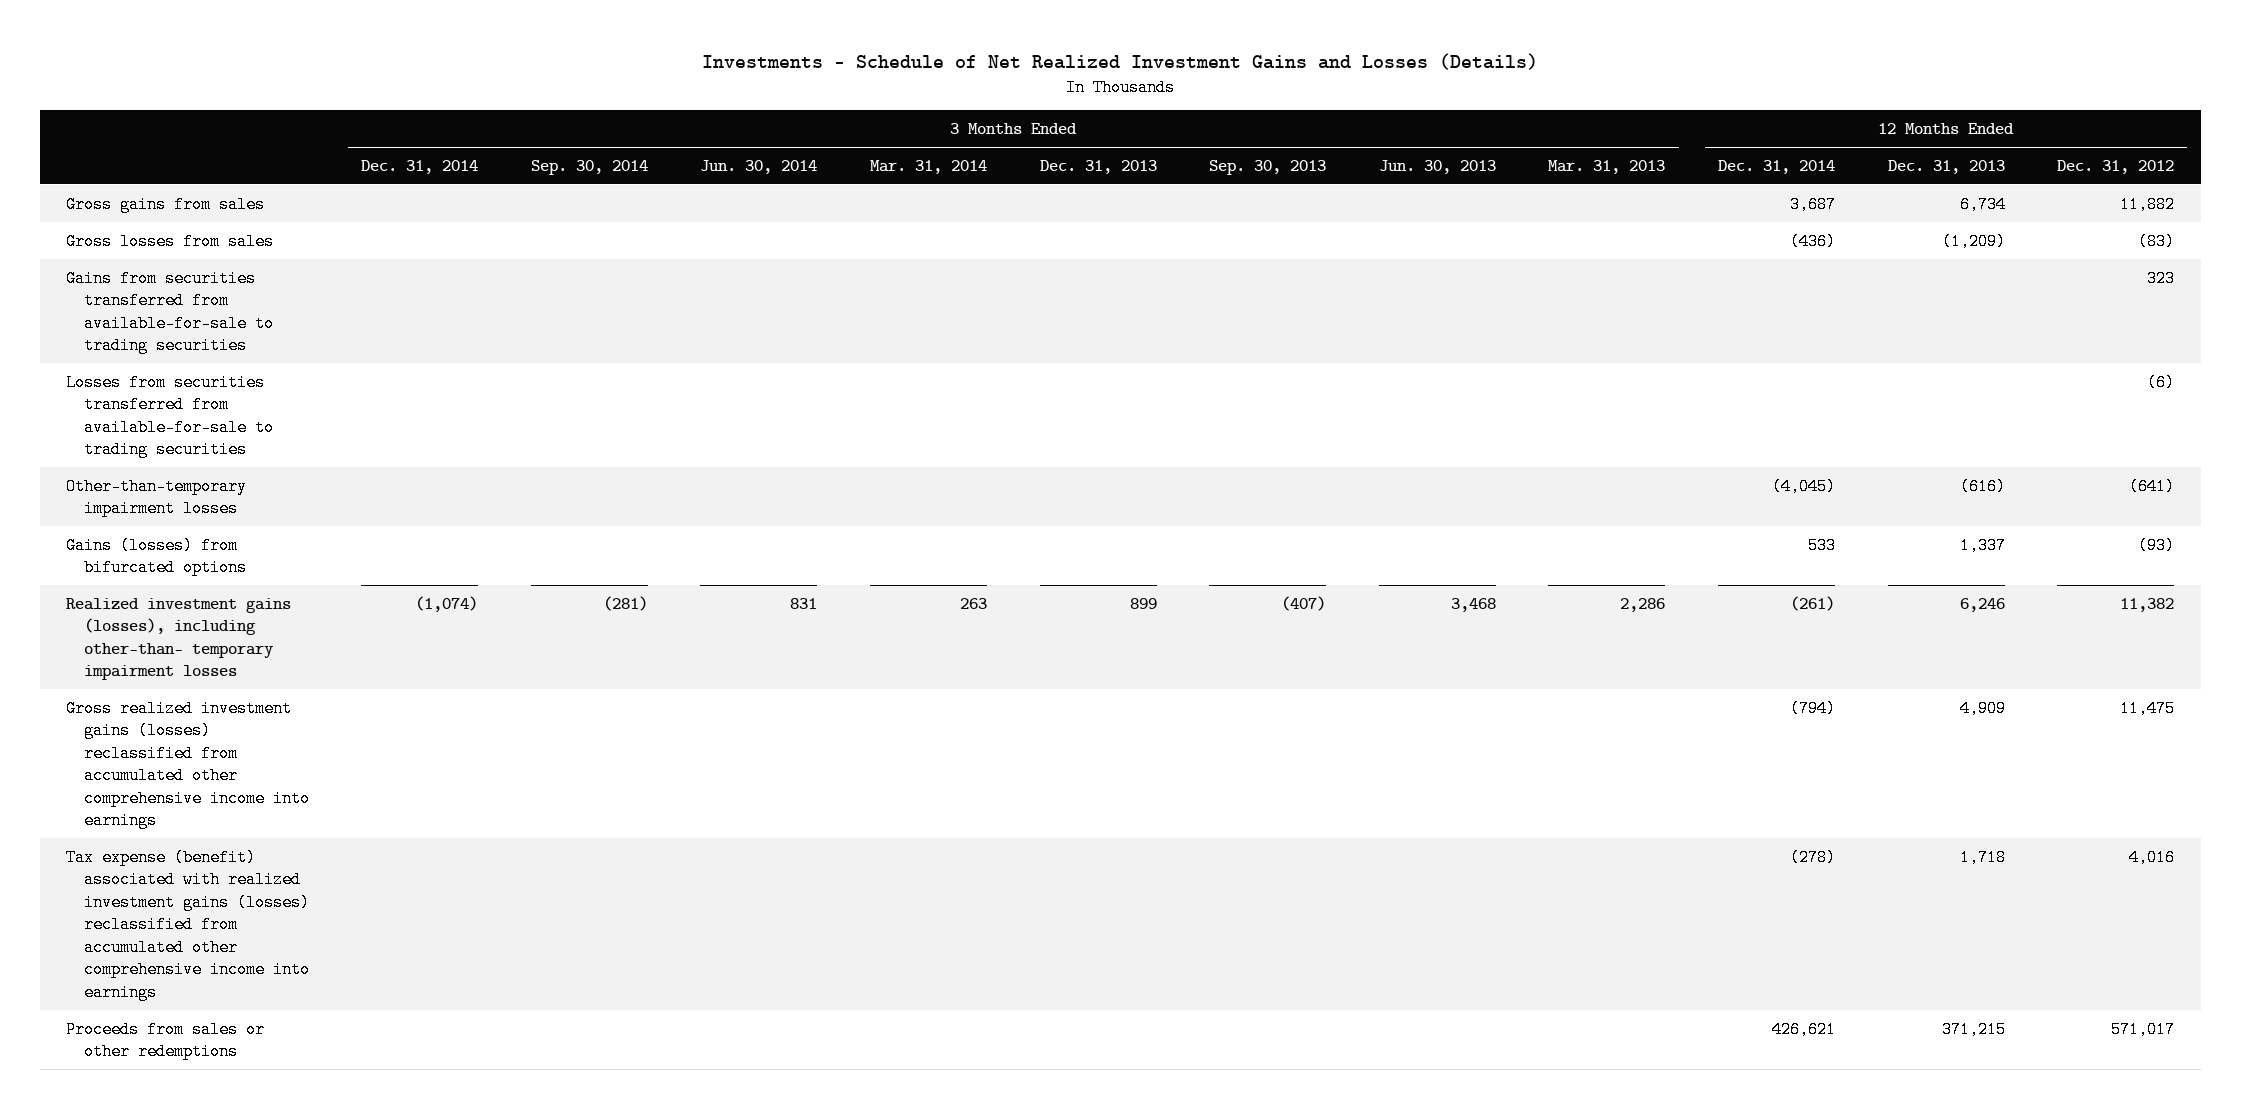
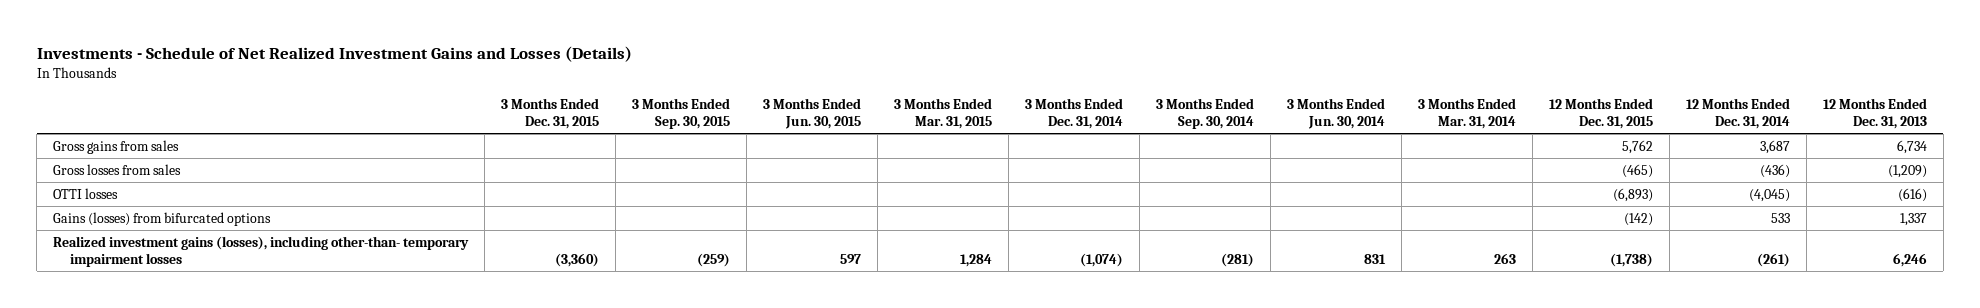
[1039,160,1157,175] Dec. 31, 2013 -> none
[1209,160,1327,176] Sep. 30, 2013 -> none
[1378,160,1496,175] Jun. 30, 2013 -> none
[1548,160,1666,175] Mar. 31, 2013 -> none
[2057,160,2175,175] Dec. 31, 2012 -> none
none -> [501,97,600,130] 3 Months Ended Dec. 31, 2015
none -> [632,97,731,130] 3 Months Ended Sep. 30, 2015
none -> [763,97,862,130] 3 Months Ended Jun. 30, 2015
none -> [894,97,993,130] 3 Months Ended Mar. 31, 2015
none -> [1548,97,1653,130] 12 Months Ended Dec. 31, 2015
[66,269,274,355] Gains from securities transferred from available-for-sale to trading securities -> none
[66,373,274,459] Losses from securities transferred from available-for-sale to trading securities -> none
[66,477,248,518] Other-than-temporary impairment losses -> [53,187,119,199] OTTI losses
[66,699,310,830] Gross realized investment gains (losses) reclassified from accumulated other comprehensive income into earnings -> none
[66,848,310,1001] Tax expense (benefit) associated with realized investment gains (losses) reclassified from accumulated other comprehensive income into earnings -> none
[66,1020,266,1061] Proceeds from sales or other redemptions -> none

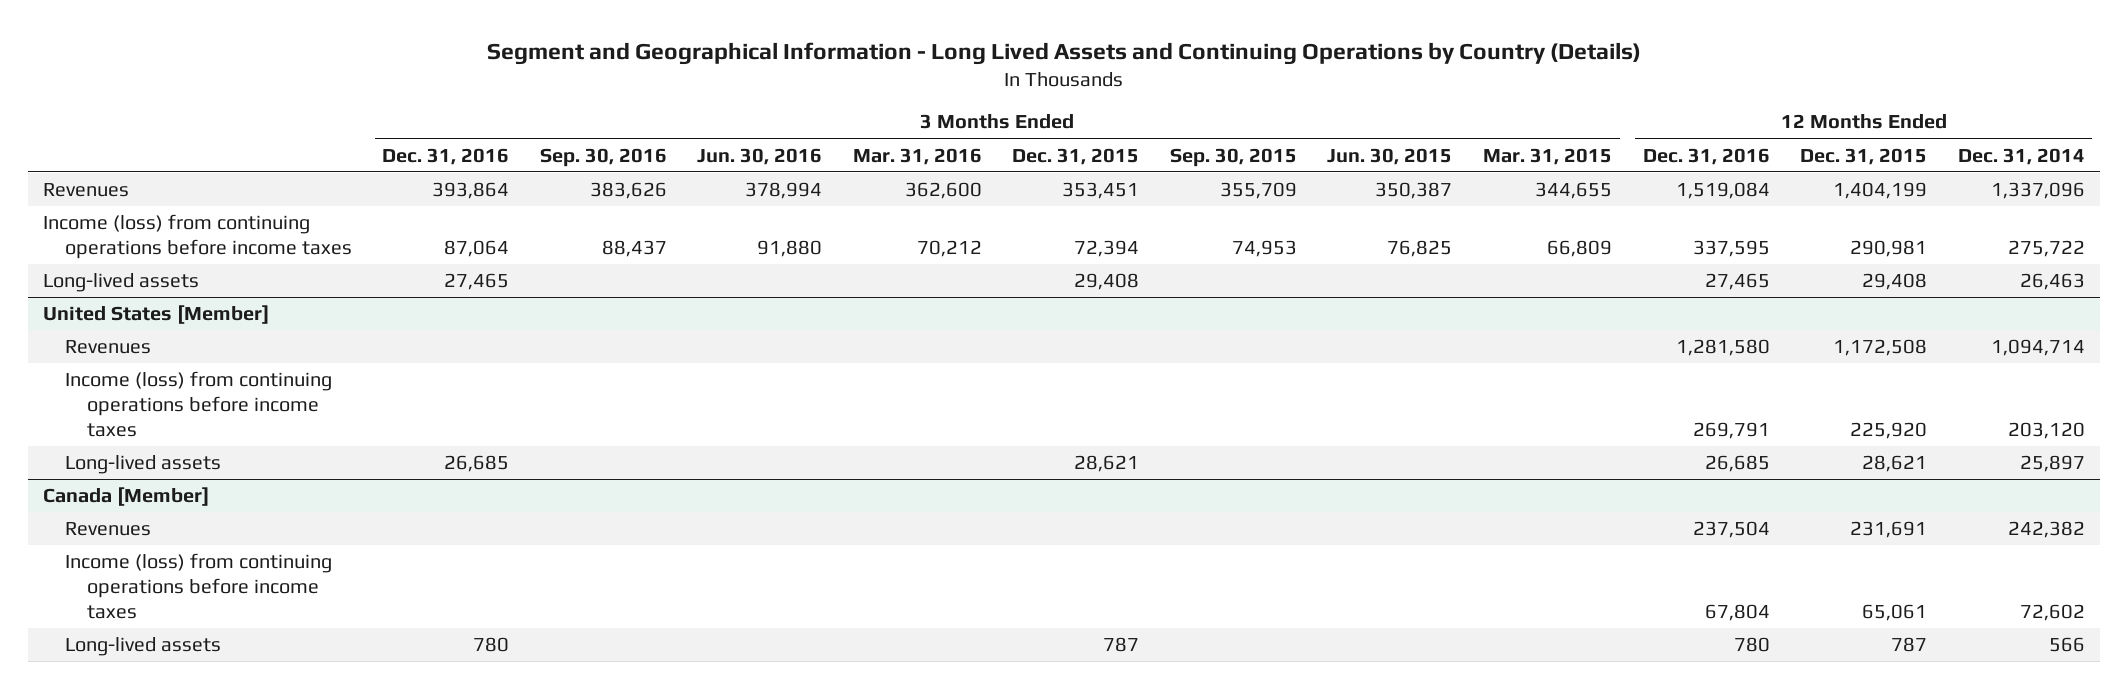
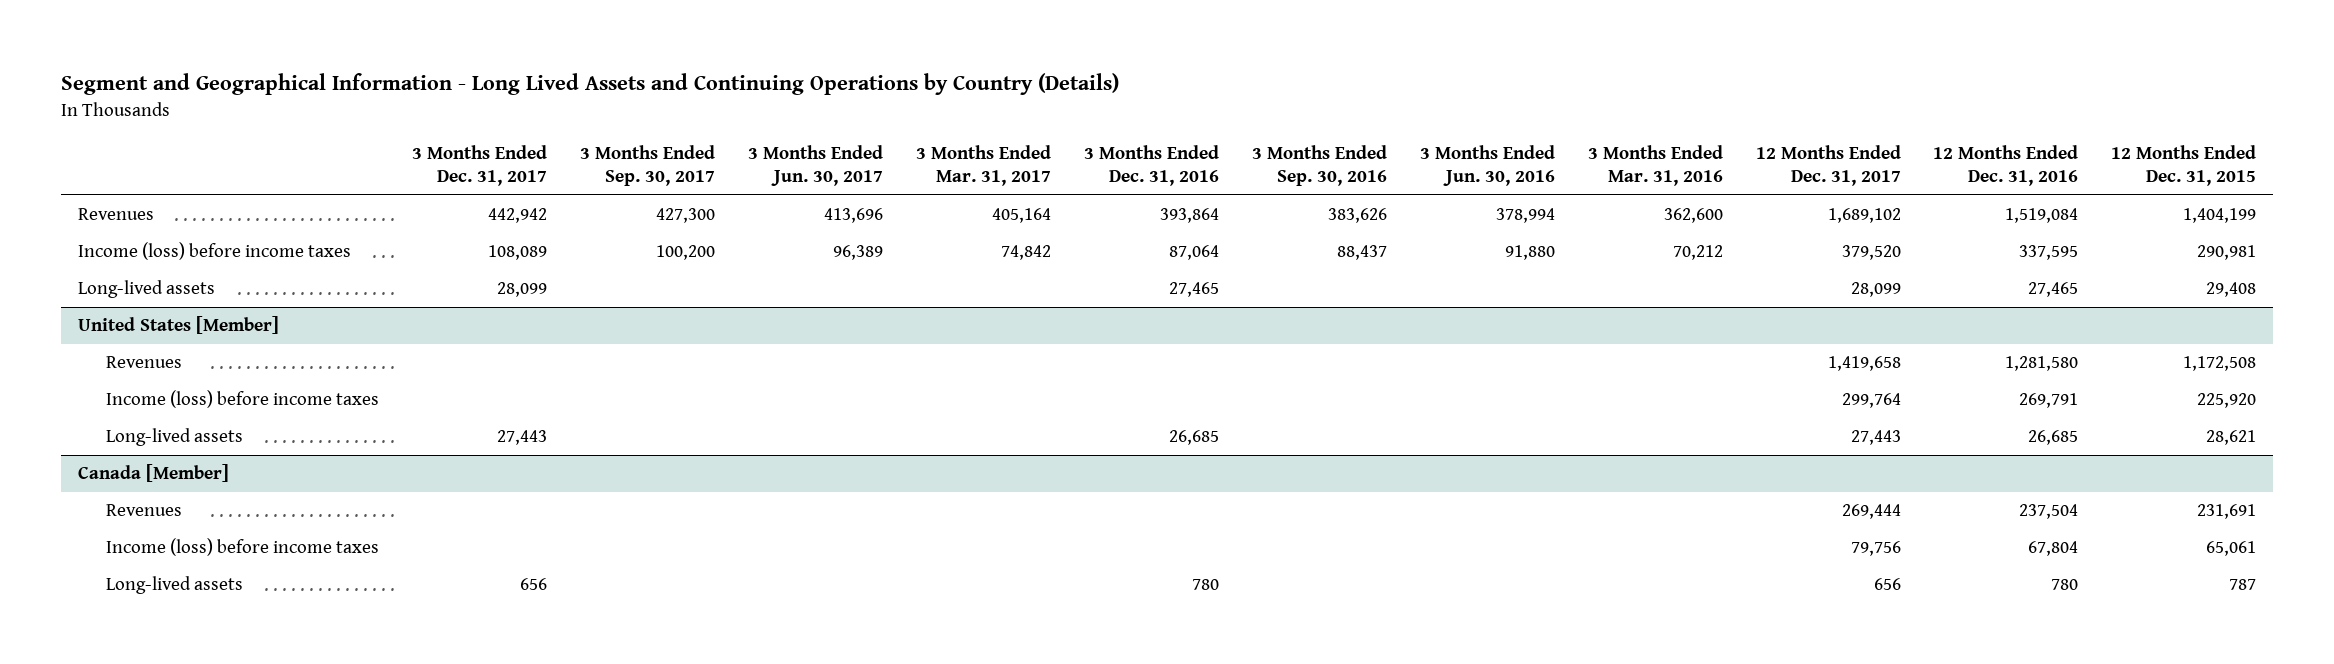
[1012,147,1140,165] Dec. 31, 2015 -> none
[1169,147,1297,167] Sep. 30, 2015 -> none
[1327,147,1453,165] Jun. 30, 2015 -> none
[1483,147,1613,165] Mar. 31, 2015 -> none
[1957,147,2085,165] Dec. 31, 2014 -> none
none -> [411,144,547,187] 3 Months Ended Dec. 31, 2017
none -> [579,144,715,187] 3 Months Ended Sep. 30, 2017
none -> [747,144,883,187] 3 Months Ended Jun. 30, 2017
none -> [915,144,1051,187] 3 Months Ended Mar. 31, 2017
none -> [1755,144,1901,187] 12 Months Ended Dec. 31, 2017
[42,214,352,260] Income (loss) from continuing operations before income taxes -> [77,242,351,261] Income (loss) before income taxes
[64,371,332,438] Income (loss) from continuing operations before income taxes -> [105,390,379,409] Income (loss) before income taxes
[64,553,332,620] Income (loss) from continuing operations before income taxes -> [105,538,379,557] Income (loss) before income taxes

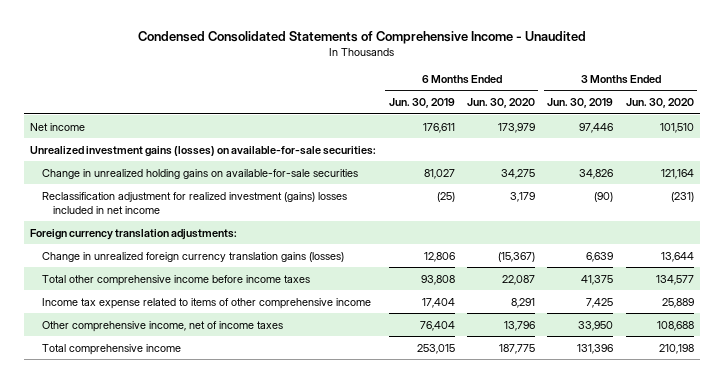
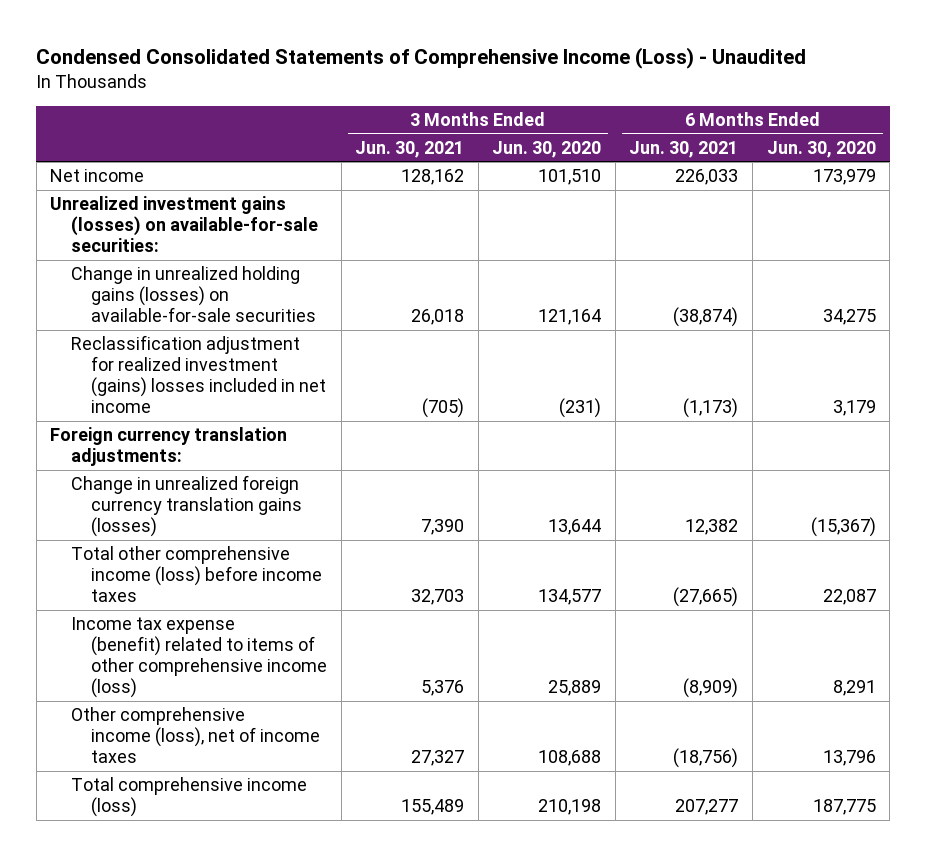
[137,31,586,45] Condensed Consolidated Statements of Comprehensive Income - Unaudited -> [36,47,807,70] Condensed Consolidated Statements of Comprehensive Income (Loss) - Unaudited
[388,98,455,109] Jun. 30, 2019 -> none
[547,98,614,109] Jun. 30, 2019 -> none
none -> [355,140,465,158] Jun. 30, 2021
none -> [629,140,739,158] Jun. 30, 2021
[41,168,358,179] Change in unrealized holding gains on available-for-sale securities -> [70,266,317,323] Change in unrealized holding gains (losses) on available-for-sale securities
[41,274,310,286] Total other comprehensive income before income taxes -> [70,546,323,603] Total other comprehensive income (loss) before income taxes
[41,297,371,309] Income tax expense related to items of other comprehensive income -> [70,617,328,699] Income tax expense (benefit) related to items of other comprehensive income (loss)
[41,320,283,332] Other comprehensive income, net of income taxes -> [70,707,321,764] Other comprehensive income (loss), net of income taxes
[41,343,181,355] Total comprehensive income -> [70,777,307,818] Total comprehensive income (loss)

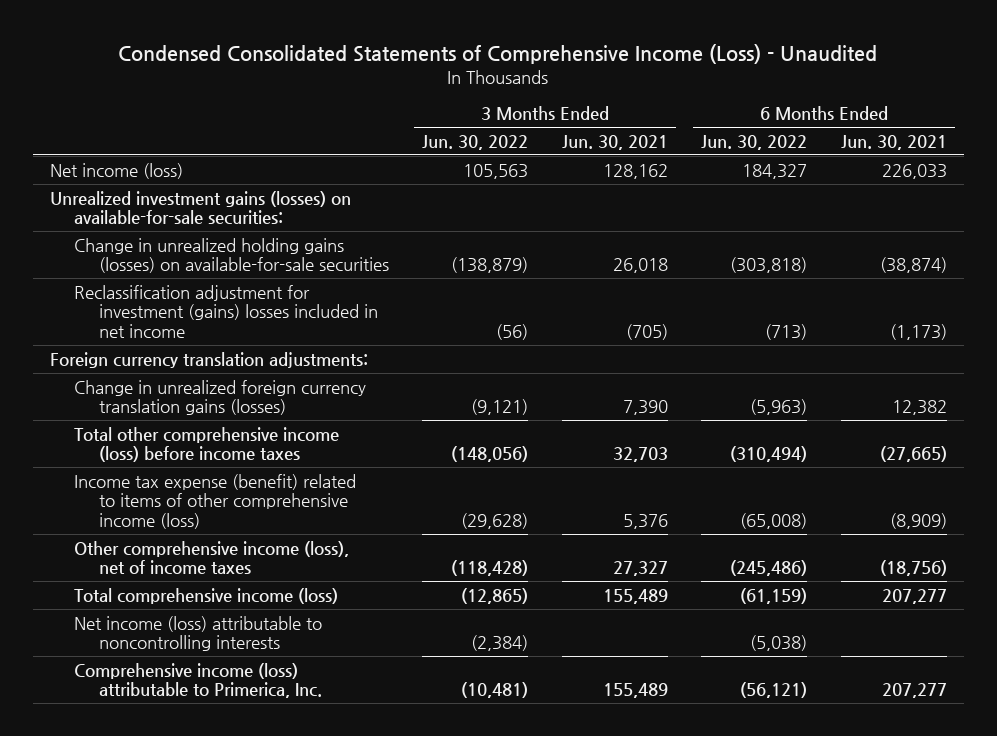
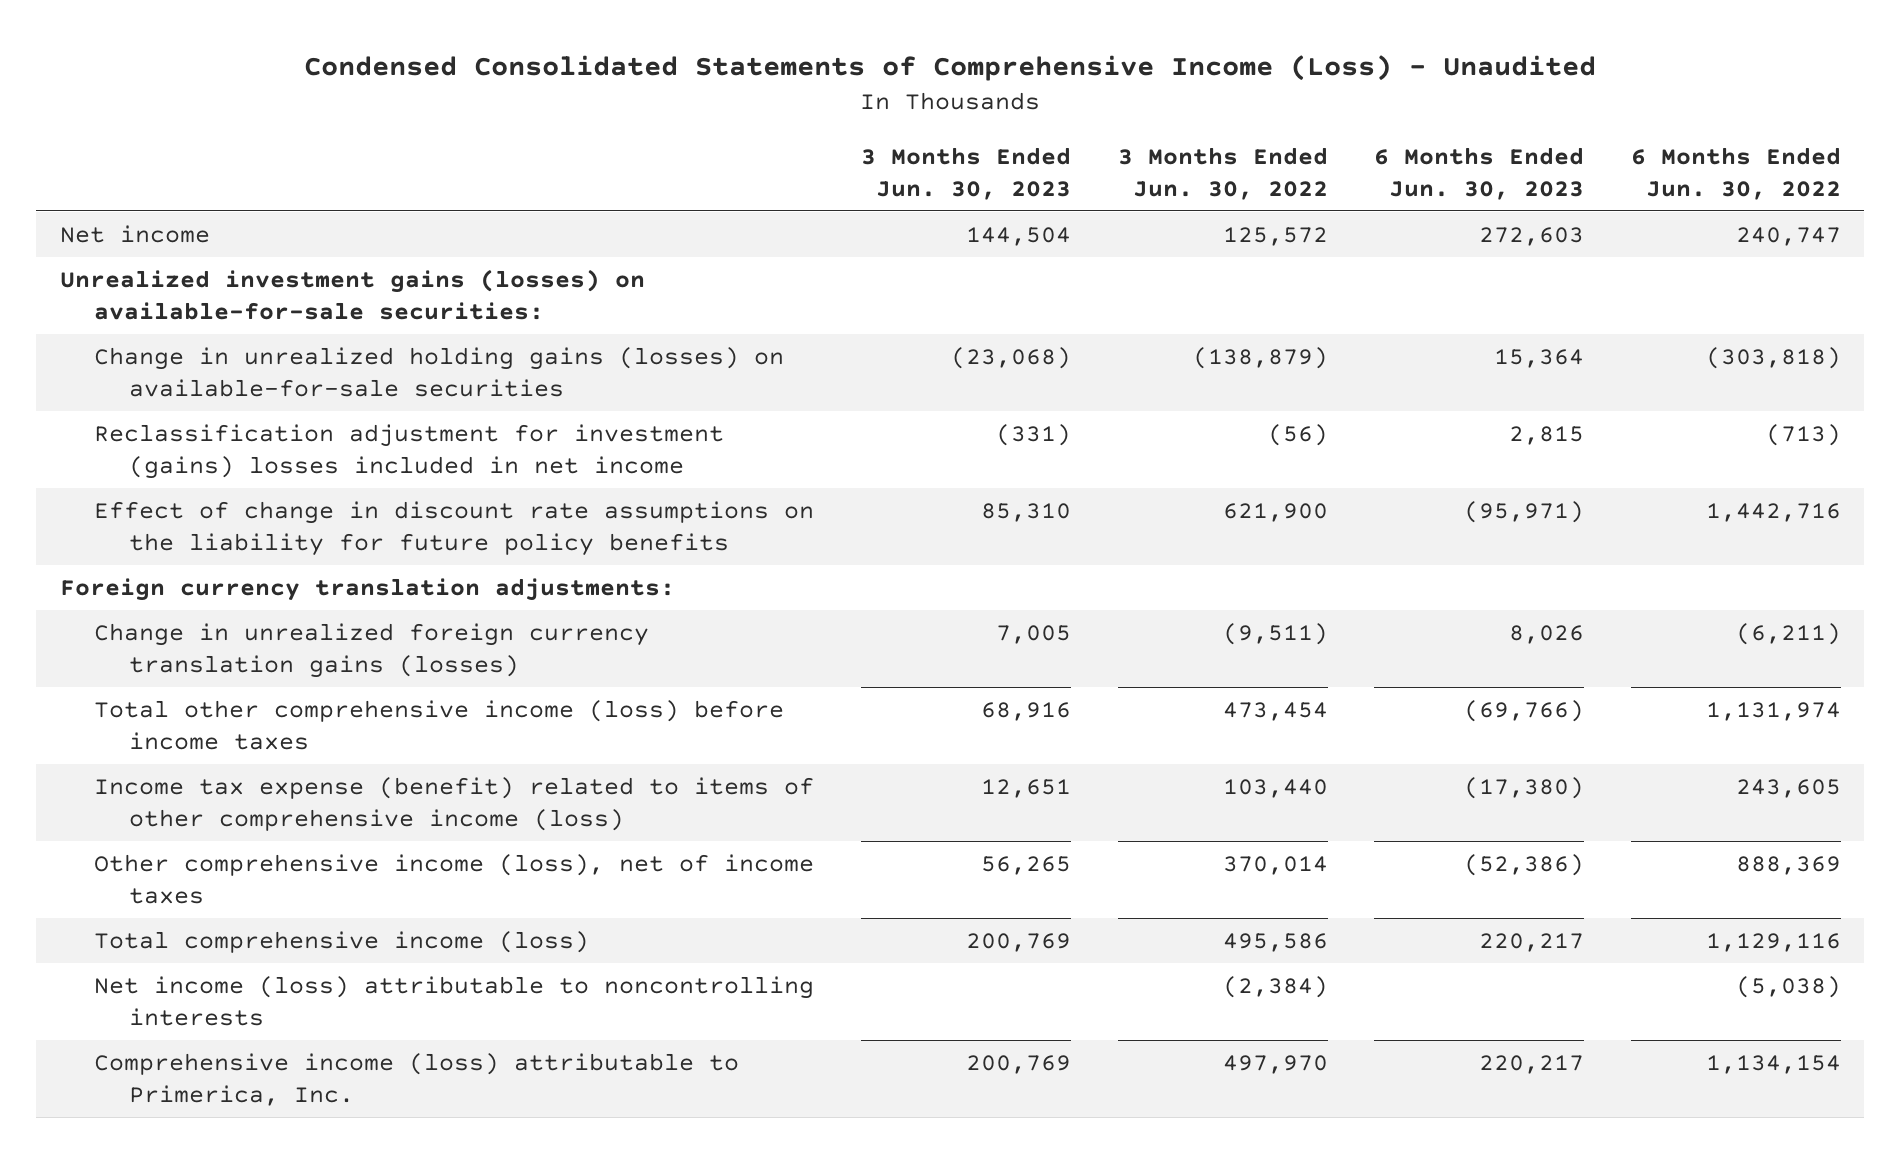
[561,135,668,151] Jun. 30, 2021 -> none
[840,135,947,151] Jun. 30, 2021 -> none
none -> [861,146,1072,200] 3 Months Ended Jun. 30, 2023
none -> [1374,146,1585,200] 6 Months Ended Jun. 30, 2023
[49,162,183,179] Net income (loss) -> [59,224,210,243] Net income
[463,163,529,179] 105,563 -> [1222,226,1328,246] 125,572
[742,163,808,179] 184,327 -> [1735,226,1841,246] 240,747
none -> [94,500,815,556] Effect of change in discount rate assumptions on the liability for future policy benefits
[471,399,529,416] (9,121) -> [1222,622,1328,645] (9,511)
[750,399,808,416] (5,963) -> [1735,622,1841,645] (6,211)
[451,446,529,463] (148,056) -> [1222,701,1328,721] 473,454
[730,446,808,463] (310,494) -> [1705,701,1841,721] 1,131,974
[461,513,529,530] (29,628) -> [1222,778,1328,798] 103,440
[740,513,808,530] (65,008) -> [1735,778,1841,798] 243,605
[451,560,529,577] (118,428) -> [1222,855,1328,875] 370,014
[730,560,808,577] (245,486) -> [1735,855,1841,875] 888,369
[461,587,529,604] (12,865) -> [1222,932,1328,952] 495,586
[740,587,808,604] (61,159) -> [1705,932,1841,952] 1,129,116
[461,682,529,699] (10,481) -> [1222,1054,1328,1074] 497,970
[740,682,808,699] (56,121) -> [1705,1054,1841,1074] 1,134,154

